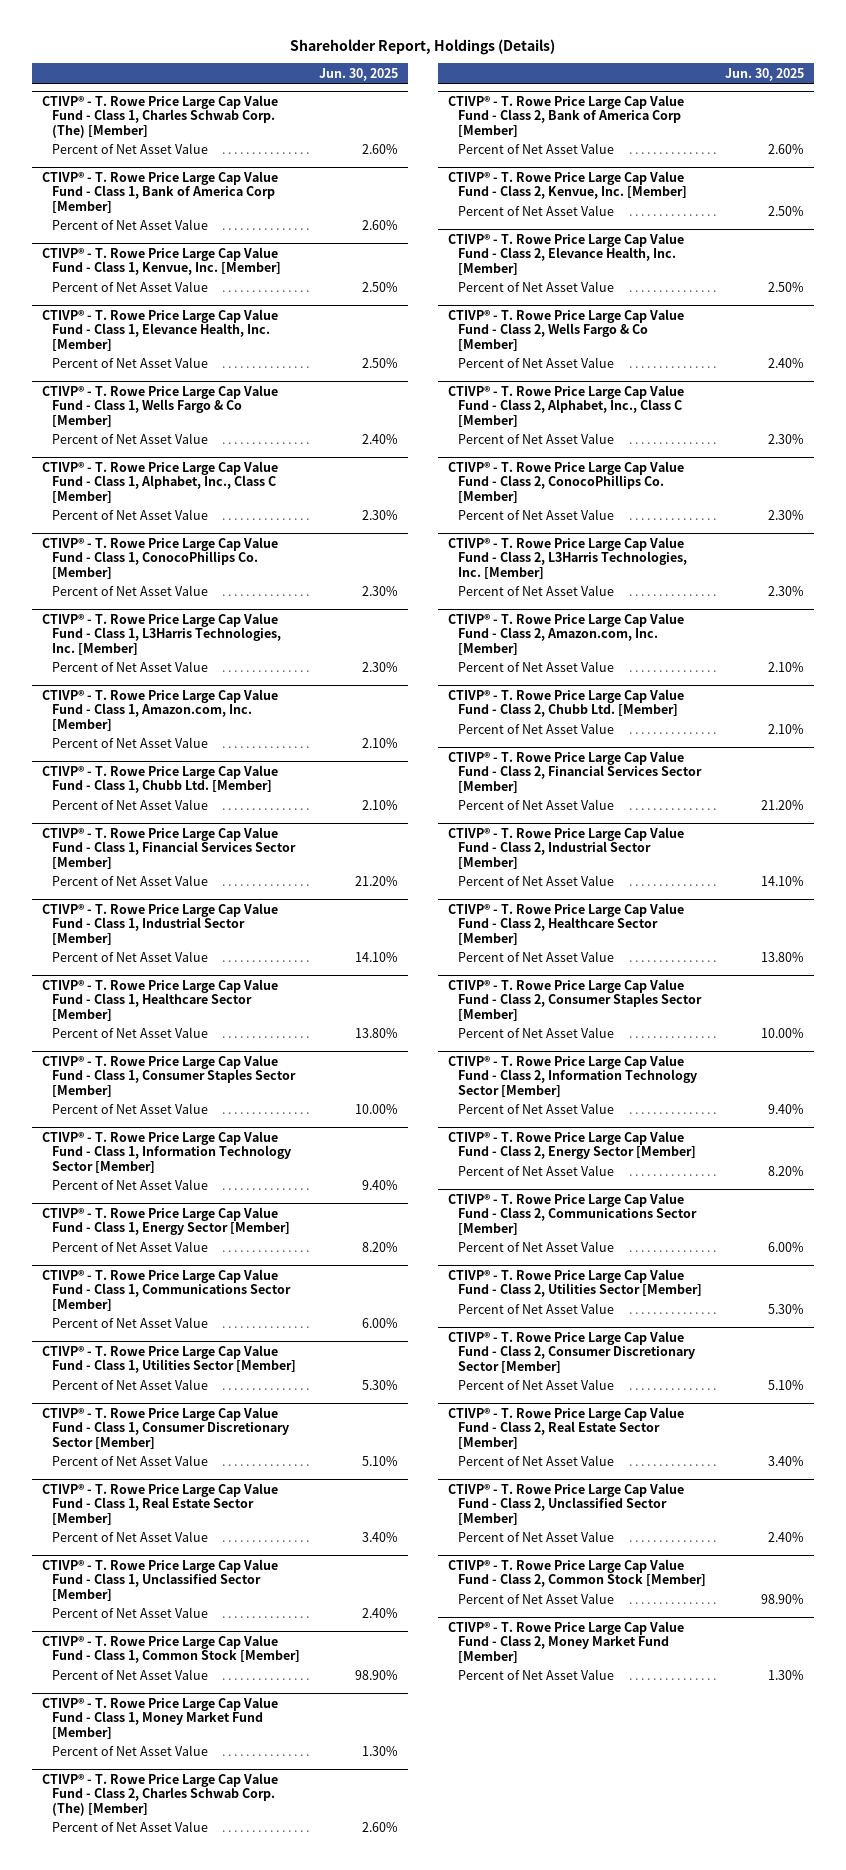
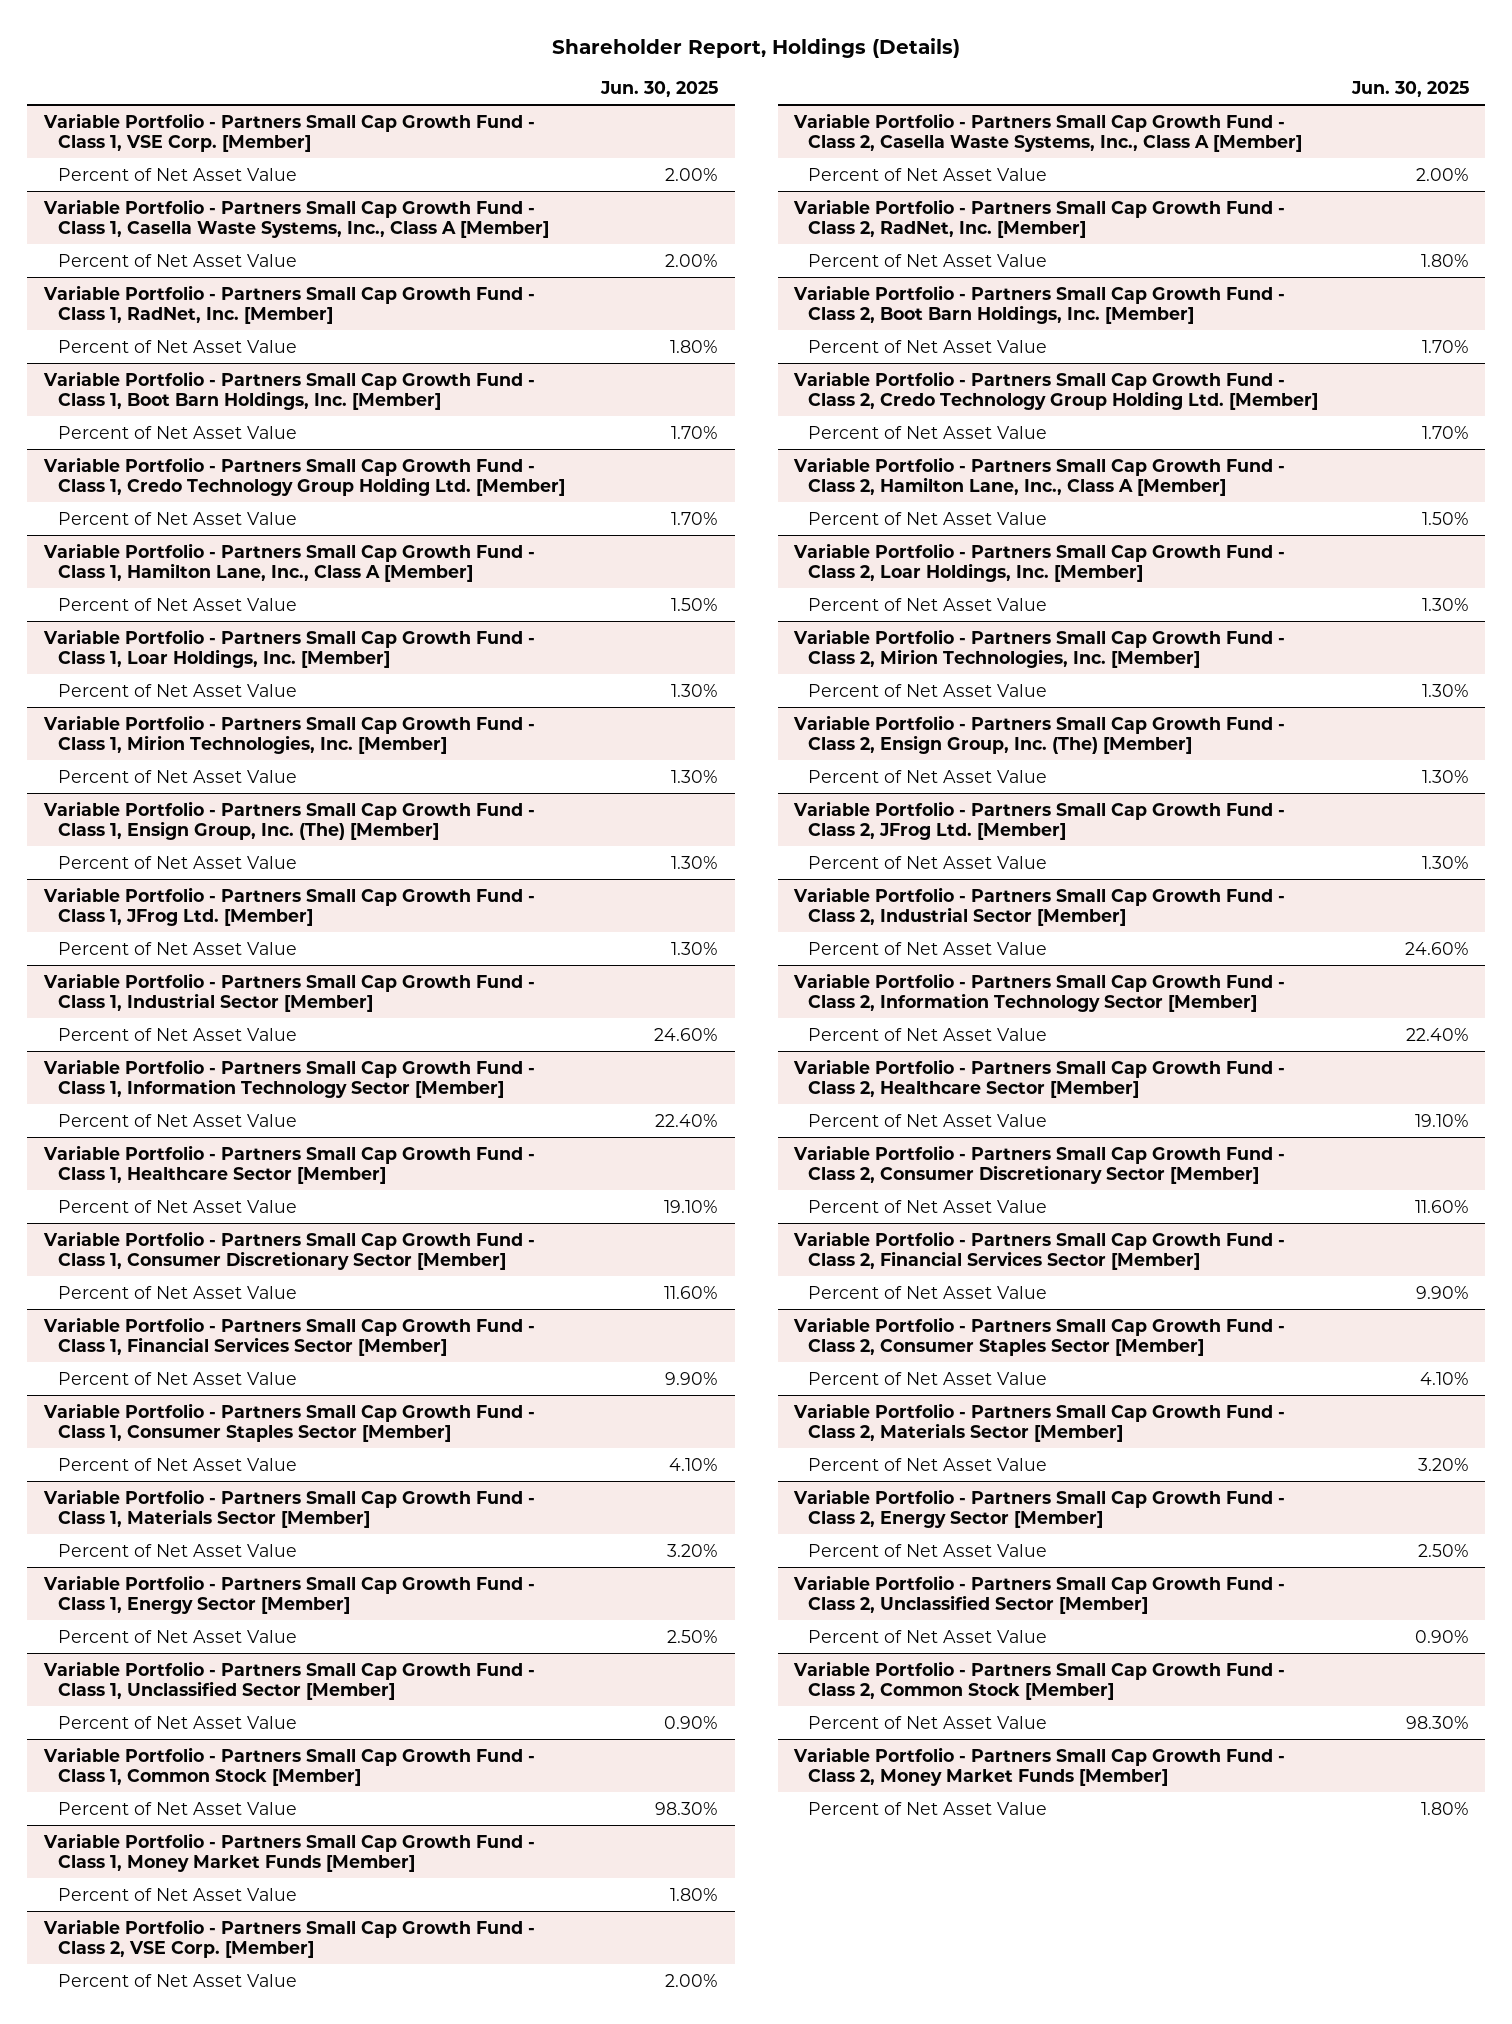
[41,94,278,138] CTIVP® - T. Rowe Price Large Cap Value Fund - Class 1, Charles Schwab Corp. (The) [Member] -> none
[41,170,278,213] CTIVP® - T. Rowe Price Large Cap Value Fund - Class 1, Bank of America Corp [Member] -> none
[41,246,281,276] CTIVP® - T. Rowe Price Large Cap Value Fund - Class 1, Kenvue, Inc. [Member] -> none
[41,308,278,351] CTIVP® - T. Rowe Price Large Cap Value Fund - Class 1, Elevance Health, Inc. [Member] -> none
[41,384,278,427] CTIVP® - T. Rowe Price Large Cap Value Fund - Class 1, Wells Fargo & Co [Member] -> none
[41,460,278,503] CTIVP® - T. Rowe Price Large Cap Value Fund - Class 1, Alphabet, Inc., Class C [Member] -> none
[41,536,278,579] CTIVP® - T. Rowe Price Large Cap Value Fund - Class 1, ConocoPhillips Co. [Member] -> none
[51,585,208,597] Percent of Net Asset Value -> none
[41,612,281,655] CTIVP® - T. Rowe Price Large Cap Value Fund - Class 1, L3Harris Technologies, Inc. [Member] -> none
[51,661,208,673] Percent of Net Asset Value -> none
[41,688,278,731] CTIVP® - T. Rowe Price Large Cap Value Fund - Class 1, Amazon.com, Inc. [Member] -> none
[51,737,208,749] Percent of Net Asset Value -> none
[41,764,278,794] CTIVP® - T. Rowe Price Large Cap Value Fund - Class 1, Chubb Ltd. [Member] -> none
[51,799,208,811] Percent of Net Asset Value -> none
[41,826,296,869] CTIVP® - T. Rowe Price Large Cap Value Fund - Class 1, Financial Services Sector [Member] -> none
[51,875,208,887] Percent of Net Asset Value -> none
[41,902,278,945] CTIVP® - T. Rowe Price Large Cap Value Fund - Class 1, Industrial Sector [Member] -> none
[51,951,208,963] Percent of Net Asset Value -> none
[41,978,278,1021] CTIVP® - T. Rowe Price Large Cap Value Fund - Class 1, Healthcare Sector [Member] -> none
[51,1027,208,1039] Percent of Net Asset Value -> none
[41,1054,296,1097] CTIVP® - T. Rowe Price Large Cap Value Fund - Class 1, Consumer Staples Sector [Member] -> none
[51,1103,208,1115] Percent of Net Asset Value -> none
[41,1130,291,1173] CTIVP® - T. Rowe Price Large Cap Value Fund - Class 1, Information Technology Sector [Member] -> none
[51,1179,208,1191] Percent of Net Asset Value -> none
[41,1206,290,1236] CTIVP® - T. Rowe Price Large Cap Value Fund - Class 1, Energy Sector [Member] -> none
[51,1241,208,1253] Percent of Net Asset Value -> none
[41,1268,291,1311] CTIVP® - T. Rowe Price Large Cap Value Fund - Class 1, Communications Sector [Member] -> none
[51,1317,208,1329] Percent of Net Asset Value -> none
[41,1344,296,1374] CTIVP® - T. Rowe Price Large Cap Value Fund - Class 1, Utilities Sector [Member] -> none
[51,1379,208,1391] Percent of Net Asset Value -> none
[41,1406,289,1449] CTIVP® - T. Rowe Price Large Cap Value Fund - Class 1, Consumer Discretionary Sector [Member] -> none
[51,1455,208,1467] Percent of Net Asset Value -> none
[41,1482,278,1525] CTIVP® - T. Rowe Price Large Cap Value Fund - Class 1, Real Estate Sector [Member] -> none
[51,1531,208,1543] Percent of Net Asset Value -> none
[41,1558,278,1601] CTIVP® - T. Rowe Price Large Cap Value Fund - Class 1, Unclassified Sector [Member] -> none
[51,1607,208,1619] Percent of Net Asset Value -> none
[41,1634,300,1664] CTIVP® - T. Rowe Price Large Cap Value Fund - Class 1, Common Stock [Member] -> none
[51,1669,208,1681] Percent of Net Asset Value -> none
[41,1696,278,1739] CTIVP® - T. Rowe Price Large Cap Value Fund - Class 1, Money Market Fund [Member] -> none
none -> [42,112,535,152] Variable Portfolio - Partners Small Cap Growth Fund - Class 1, VSE Corp. [Member]
[361,144,398,155] 2.60% -> [664,167,718,181] 2.00%
none -> [42,198,549,238] Variable Portfolio - Partners Small Cap Growth Fund - Class 1, Casella Waste Systems, Inc., Class A [Member]
[361,220,398,231] 2.60% -> [664,253,718,267] 2.00%
none -> [42,284,535,324] Variable Portfolio - Partners Small Cap Growth Fund - Class 1, RadNet, Inc. [Member]
[361,282,398,293] 2.50% -> [669,339,718,353] 1.80%
none -> [42,370,535,410] Variable Portfolio - Partners Small Cap Growth Fund - Class 1, Boot Barn Holdings, Inc. [Member]
[361,358,398,369] 2.50% -> [670,425,718,439] 1.70%
none -> [42,456,565,496] Variable Portfolio - Partners Small Cap Growth Fund - Class 1, Credo Technology Group Holding Ltd. [Member]
[361,434,398,445] 2.40% -> [670,511,718,525] 1.70%
none -> [42,542,535,582] Variable Portfolio - Partners Small Cap Growth Fund - Class 1, Hamilton Lane, Inc., Class A [Member]
[361,510,398,521] 2.30% -> [670,597,718,611] 1.50%
none -> [42,628,535,668] Variable Portfolio - Partners Small Cap Growth Fund - Class 1, Loar Holdings, Inc. [Member]
[41,1772,278,1816] CTIVP® - T. Rowe Price Large Cap Value Fund - Class 2, Charles Schwab Corp. (The) [Member] -> none
[447,94,684,137] CTIVP® - T. Rowe Price Large Cap Value Fund - Class 2, Bank of America Corp [Member] -> none
[447,170,688,200] CTIVP® - T. Rowe Price Large Cap Value Fund - Class 2, Kenvue, Inc. [Member] -> none
[447,232,684,275] CTIVP® - T. Rowe Price Large Cap Value Fund - Class 2, Elevance Health, Inc. [Member] -> none
none -> [42,714,535,754] Variable Portfolio - Partners Small Cap Growth Fund - Class 1, Mirion Technologies, Inc. [Member]
[361,1822,398,1833] 2.60% -> [670,769,718,783] 1.30%
none -> [42,800,535,840] Variable Portfolio - Partners Small Cap Growth Fund - Class 1, Ensign Group, Inc. (The) [Member]
[768,144,805,155] 2.60% -> [670,855,718,869] 1.30%
none -> [42,886,535,926] Variable Portfolio - Partners Small Cap Growth Fund - Class 1, JFrog Ltd. [Member]
[768,206,805,217] 2.50% -> [670,941,718,955] 1.30%
none -> [42,972,535,1012] Variable Portfolio - Partners Small Cap Growth Fund - Class 1, Industrial Sector [Member]
none -> [57,1027,297,1041] Percent of Net Asset Value
none -> [42,1058,535,1098] Variable Portfolio - Partners Small Cap Growth Fund - Class 1, Information Technology Sector [Member]
none -> [57,1113,297,1127] Percent of Net Asset Value
none -> [42,1144,535,1184] Variable Portfolio - Partners Small Cap Growth Fund - Class 1, Healthcare Sector [Member]
none -> [57,1199,297,1213] Percent of Net Asset Value
none -> [42,1230,535,1270] Variable Portfolio - Partners Small Cap Growth Fund - Class 1, Consumer Discretionary Sector [Member]
none -> [57,1285,297,1299] Percent of Net Asset Value
none -> [42,1316,535,1356] Variable Portfolio - Partners Small Cap Growth Fund - Class 1, Financial Services Sector [Member]
none -> [57,1371,297,1385] Percent of Net Asset Value
none -> [42,1402,535,1442] Variable Portfolio - Partners Small Cap Growth Fund - Class 1, Consumer Staples Sector [Member]
none -> [57,1457,297,1471] Percent of Net Asset Value
none -> [42,1488,535,1528] Variable Portfolio - Partners Small Cap Growth Fund - Class 1, Materials Sector [Member]
none -> [57,1543,297,1557] Percent of Net Asset Value
none -> [42,1574,535,1614] Variable Portfolio - Partners Small Cap Growth Fund - Class 1, Energy Sector [Member]
[447,308,684,351] CTIVP® - T. Rowe Price Large Cap Value Fund - Class 2, Wells Fargo & Co [Member] -> none
[447,384,684,427] CTIVP® - T. Rowe Price Large Cap Value Fund - Class 2, Alphabet, Inc., Class C [Member] -> none
[447,460,684,503] CTIVP® - T. Rowe Price Large Cap Value Fund - Class 2, ConocoPhillips Co. [Member] -> none
[447,536,688,579] CTIVP® - T. Rowe Price Large Cap Value Fund - Class 2, L3Harris Technologies, Inc. [Member] -> none
[447,612,684,655] CTIVP® - T. Rowe Price Large Cap Value Fund - Class 2, Amazon.com, Inc. [Member] -> none
[447,688,684,718] CTIVP® - T. Rowe Price Large Cap Value Fund - Class 2, Chubb Ltd. [Member] -> none
[447,750,703,793] CTIVP® - T. Rowe Price Large Cap Value Fund - Class 2, Financial Services Sector [Member] -> none
[447,826,684,869] CTIVP® - T. Rowe Price Large Cap Value Fund - Class 2, Industrial Sector [Member] -> none
[447,902,684,945] CTIVP® - T. Rowe Price Large Cap Value Fund - Class 2, Healthcare Sector [Member] -> none
[447,978,703,1021] CTIVP® - T. Rowe Price Large Cap Value Fund - Class 2, Consumer Staples Sector [Member] -> none
[458,1027,615,1039] Percent of Net Asset Value -> none
[447,1054,698,1097] CTIVP® - T. Rowe Price Large Cap Value Fund - Class 2, Information Technology Sector [Member] -> none
[458,1103,615,1115] Percent of Net Asset Value -> none
[447,1130,697,1160] CTIVP® - T. Rowe Price Large Cap Value Fund - Class 2, Energy Sector [Member] -> none
[458,1165,615,1177] Percent of Net Asset Value -> none
[447,1192,698,1235] CTIVP® - T. Rowe Price Large Cap Value Fund - Class 2, Communications Sector [Member] -> none
[458,1241,615,1253] Percent of Net Asset Value -> none
[447,1268,703,1298] CTIVP® - T. Rowe Price Large Cap Value Fund - Class 2, Utilities Sector [Member] -> none
[458,1303,615,1315] Percent of Net Asset Value -> none
[447,1330,696,1373] CTIVP® - T. Rowe Price Large Cap Value Fund - Class 2, Consumer Discretionary Sector [Member] -> none
[458,1379,615,1391] Percent of Net Asset Value -> none
[447,1406,684,1449] CTIVP® - T. Rowe Price Large Cap Value Fund - Class 2, Real Estate Sector [Member] -> none
[458,1455,615,1467] Percent of Net Asset Value -> none
[447,1482,684,1525] CTIVP® - T. Rowe Price Large Cap Value Fund - Class 2, Unclassified Sector [Member] -> none
[458,1531,615,1543] Percent of Net Asset Value -> none
[447,1558,707,1588] CTIVP® - T. Rowe Price Large Cap Value Fund - Class 2, Common Stock [Member] -> none
[458,1593,615,1605] Percent of Net Asset Value -> none
[447,1620,684,1663] CTIVP® - T. Rowe Price Large Cap Value Fund - Class 2, Money Market Fund [Member] -> none
none -> [42,1660,535,1700] Variable Portfolio - Partners Small Cap Growth Fund - Class 1, Unclassified Sector [Member]
[768,358,805,369] 2.40% -> [663,1715,718,1729] 0.90%
none -> [42,1746,535,1786] Variable Portfolio - Partners Small Cap Growth Fund - Class 1, Common Stock [Member]
[768,434,805,445] 2.30% -> [654,1801,718,1815] 98.30%
none -> [42,1832,535,1872] Variable Portfolio - Partners Small Cap Growth Fund - Class 1, Money Market Funds [Member]
[768,510,805,521] 2.30% -> [669,1887,718,1901] 1.80%
none -> [42,1918,535,1958] Variable Portfolio - Partners Small Cap Growth Fund - Class 2, VSE Corp. [Member]
[768,586,805,597] 2.30% -> [664,1973,718,1987] 2.00%
none -> [793,112,1303,152] Variable Portfolio - Partners Small Cap Growth Fund - Class 2, Casella Waste Systems, Inc., Class A [Member]
[768,662,805,673] 2.10% -> [1415,167,1469,181] 2.00%
none -> [793,198,1286,238] Variable Portfolio - Partners Small Cap Growth Fund - Class 2, RadNet, Inc. [Member]
[768,724,805,735] 2.10% -> [1420,253,1469,267] 1.80%
none -> [793,284,1286,324] Variable Portfolio - Partners Small Cap Growth Fund - Class 2, Boot Barn Holdings, Inc. [Member]
[761,800,805,811] 21.20% -> [1421,339,1469,353] 1.70%
none -> [793,370,1319,410] Variable Portfolio - Partners Small Cap Growth Fund - Class 2, Credo Technology Group Holding Ltd. [Member]
[761,876,805,887] 14.10% -> [1421,425,1469,439] 1.70%
none -> [793,456,1286,496] Variable Portfolio - Partners Small Cap Growth Fund - Class 2, Hamilton Lane, Inc., Class A [Member]
[761,952,805,963] 13.80% -> [1421,511,1469,525] 1.50%
none -> [793,542,1286,582] Variable Portfolio - Partners Small Cap Growth Fund - Class 2, Loar Holdings, Inc. [Member]
none -> [793,628,1286,668] Variable Portfolio - Partners Small Cap Growth Fund - Class 2, Mirion Technologies, Inc. [Member]
none -> [808,683,1048,697] Percent of Net Asset Value
none -> [793,714,1286,754] Variable Portfolio - Partners Small Cap Growth Fund - Class 2, Ensign Group, Inc. (The) [Member]
none -> [808,769,1048,783] Percent of Net Asset Value
none -> [793,800,1286,840] Variable Portfolio - Partners Small Cap Growth Fund - Class 2, JFrog Ltd. [Member]
none -> [808,855,1048,869] Percent of Net Asset Value
none -> [793,886,1286,926] Variable Portfolio - Partners Small Cap Growth Fund - Class 2, Industrial Sector [Member]
none -> [808,941,1048,955] Percent of Net Asset Value
none -> [793,972,1286,1012] Variable Portfolio - Partners Small Cap Growth Fund - Class 2, Information Technology Sector [Member]
none -> [808,1027,1048,1041] Percent of Net Asset Value
none -> [793,1058,1286,1098] Variable Portfolio - Partners Small Cap Growth Fund - Class 2, Healthcare Sector [Member]
none -> [808,1113,1048,1127] Percent of Net Asset Value
none -> [793,1144,1286,1184] Variable Portfolio - Partners Small Cap Growth Fund - Class 2, Consumer Discretionary Sector [Member]
none -> [808,1199,1048,1213] Percent of Net Asset Value
none -> [793,1230,1286,1270] Variable Portfolio - Partners Small Cap Growth Fund - Class 2, Financial Services Sector [Member]
none -> [808,1285,1048,1299] Percent of Net Asset Value
none -> [793,1316,1286,1356] Variable Portfolio - Partners Small Cap Growth Fund - Class 2, Consumer Staples Sector [Member]
none -> [808,1371,1048,1385] Percent of Net Asset Value
none -> [793,1402,1286,1442] Variable Portfolio - Partners Small Cap Growth Fund - Class 2, Materials Sector [Member]
none -> [808,1457,1048,1471] Percent of Net Asset Value
none -> [793,1488,1286,1528] Variable Portfolio - Partners Small Cap Growth Fund - Class 2, Energy Sector [Member]
none -> [808,1543,1048,1557] Percent of Net Asset Value
none -> [793,1574,1286,1614] Variable Portfolio - Partners Small Cap Growth Fund - Class 2, Unclassified Sector [Member]
none -> [808,1629,1048,1643] Percent of Net Asset Value
none -> [793,1660,1286,1700] Variable Portfolio - Partners Small Cap Growth Fund - Class 2, Common Stock [Member]
none -> [808,1715,1048,1729] Percent of Net Asset Value
none -> [793,1746,1286,1786] Variable Portfolio - Partners Small Cap Growth Fund - Class 2, Money Market Funds [Member]
none -> [808,1801,1048,1815] Percent of Net Asset Value

